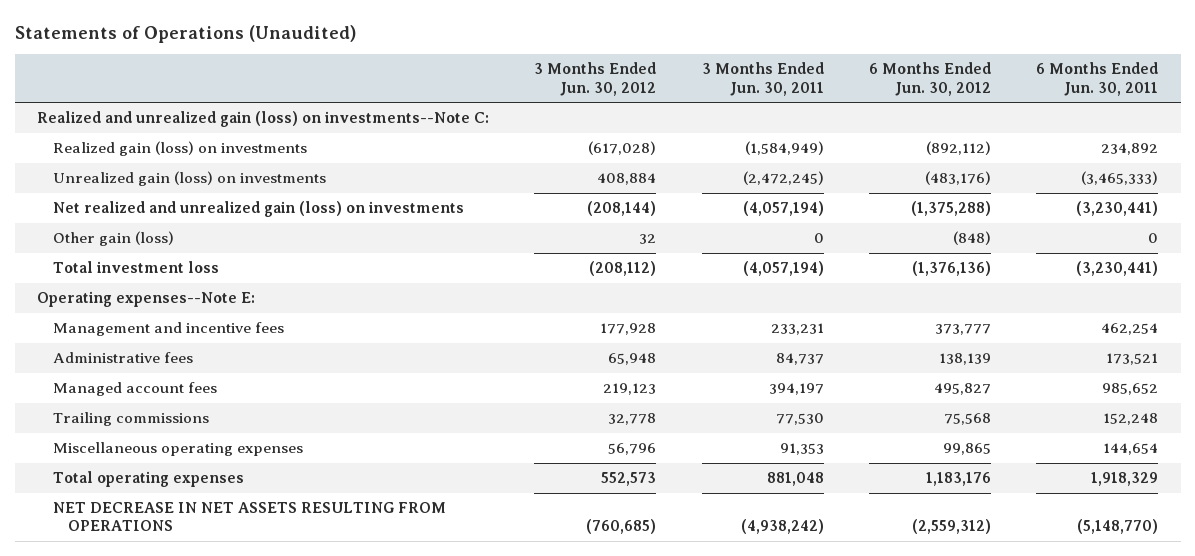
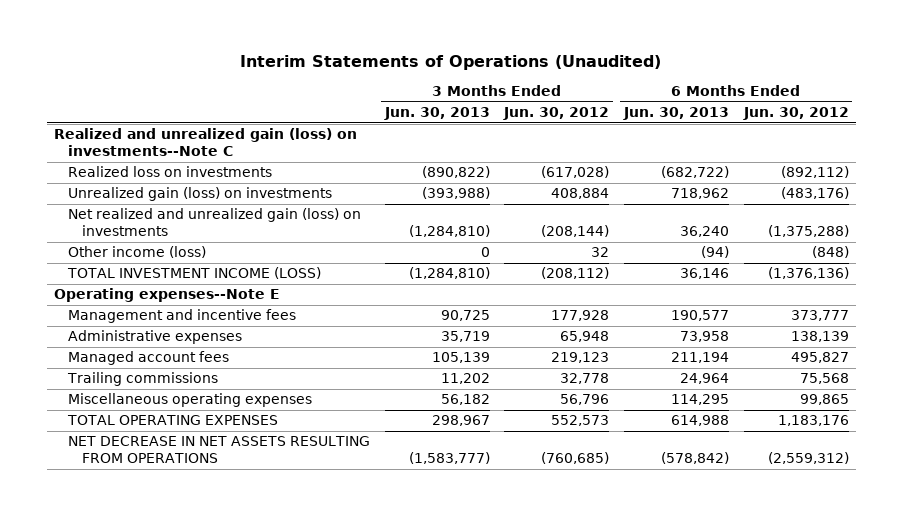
[14,24,356,43] Statements of Operations (Unaudited) -> [240,55,662,71] Interim Statements of Operations (Unaudited)
[701,62,824,96] 3 Months Ended Jun. 30, 2011 -> none
[1035,62,1158,96] 6 Months Ended Jun. 30, 2011 -> none
none -> [383,107,490,121] Jun. 30, 2013
none -> [623,107,730,121] Jun. 30, 2013
[37,111,490,128] Realized and unrealized gain (loss) on investments--Note C: -> [53,128,357,157] Realized and unrealized gain (loss) on investments--Note C
[52,141,307,157] Realized gain (loss) on investments -> [68,166,273,178] Realized loss on investments
[52,231,174,247] Other gain (loss) -> [68,246,207,259] Other income (loss)
[52,261,219,274] Total investment loss -> [67,267,322,280] TOTAL INVESTMENT INCOME (LOSS)
[37,291,256,308] Operating expenses--Note E: -> [53,288,280,303] Operating expenses--Note E
[52,352,193,364] Administrative fees -> [68,330,243,345] Administrative expenses
[52,471,244,488] Total operating expenses -> [67,415,279,426] TOTAL OPERATING EXPENSES

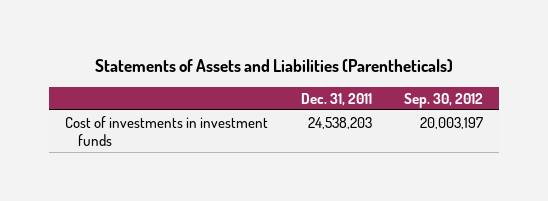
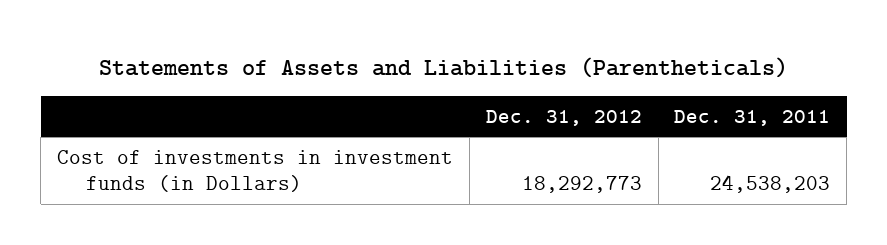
[404,92,484,108] Sep. 30, 2012 -> none
none -> [485,110,642,127] Dec. 31, 2012
[65,115,269,146] Cost of investments in investment funds -> [57,149,454,193] Cost of investments in investment funds (in Dollars)

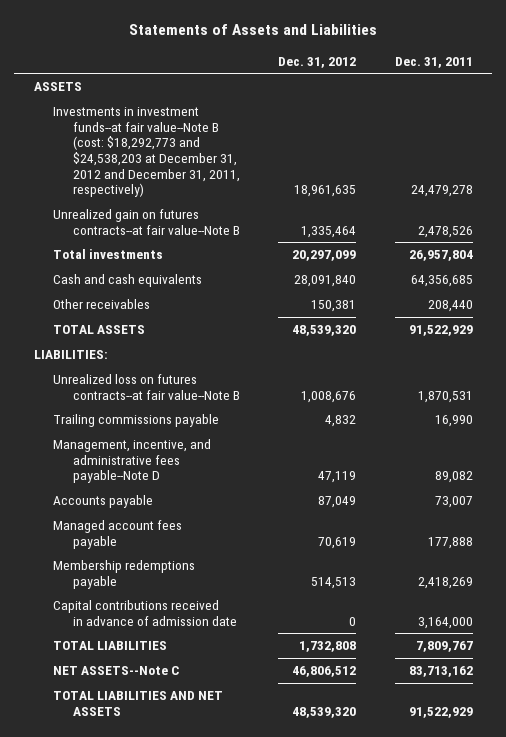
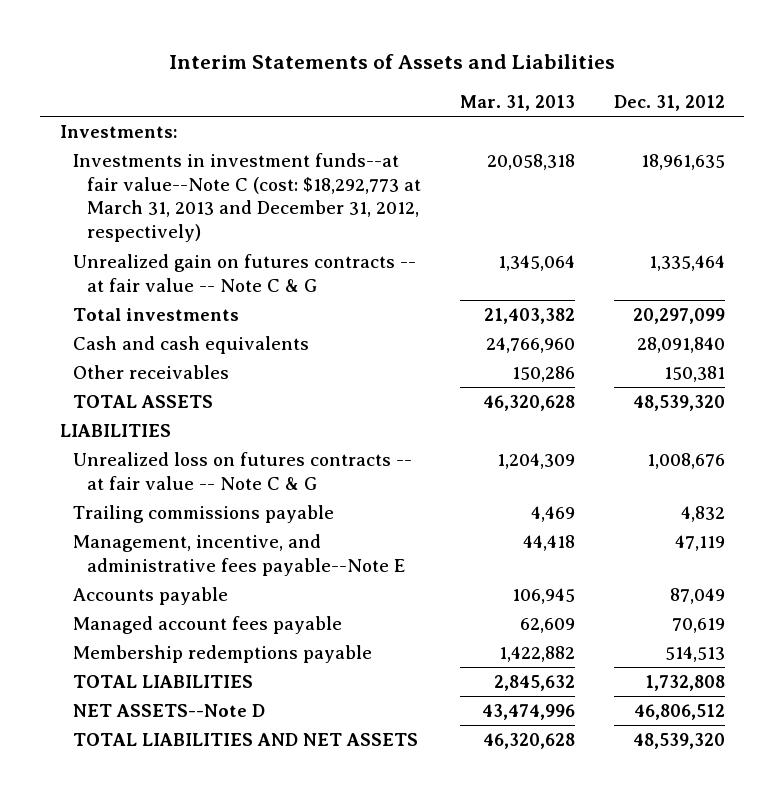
[129,24,378,36] Statements of Assets and Liabilities -> [169,53,616,69] Interim Statements of Assets and Liabilities
[394,56,473,68] Dec. 31, 2011 -> none
none -> [459,95,575,112] Mar. 31, 2013
[33,82,82,92] ASSETS -> none
none -> [59,125,178,139] Investments:
[53,107,240,198] Investments in investment funds--at fair value--Note B (cost: $18,292,773 and $24,538,203 at December 31, 2012 and December 31, 2011, respectively) -> [73,153,421,243] Investments in investment funds--at fair value--Note C (cost: $18,292,773 at March 31, 2013 and December 31, 2012, respectively)
[53,209,240,235] Unrealized gain on futures contracts--at fair value--Note B -> [73,254,417,292] Unrealized gain on futures contracts -- at fair value -- Note C & G
[33,350,108,360] LIABILITIES: -> [59,424,171,438] LIABILITIES
[53,374,240,400] Unrealized loss on futures contracts--at fair value--Note B -> [73,452,413,490] Unrealized loss on futures contracts -- at fair value -- Note C & G
[53,439,212,484] Management, incentive, and administrative fees payable--Note D -> [73,534,405,576] Management, incentive, and administrative fees payable--Note E
[53,600,237,626] Capital contributions received in advance of admission date -> none
[53,666,180,676] NET ASSETS--Note C -> [73,704,266,718] NET ASSETS--Note D

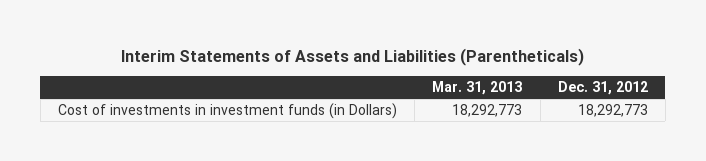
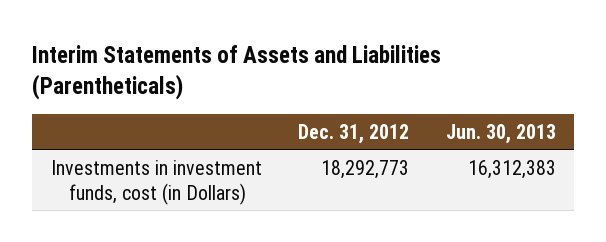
[432,80,523,95] Mar. 31, 2013 -> none
none -> [445,123,556,144] Jun. 30, 2013
[58,103,398,120] Cost of investments in investment funds (in Dollars) -> [50,159,262,205] Investments in investment funds, cost (in Dollars)

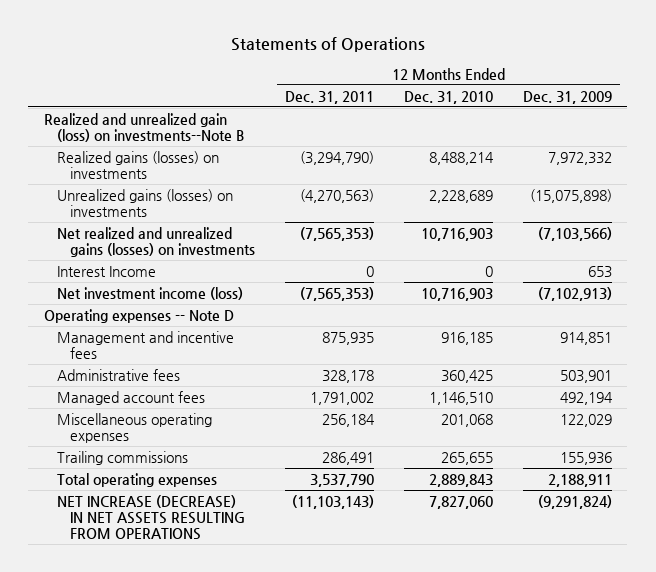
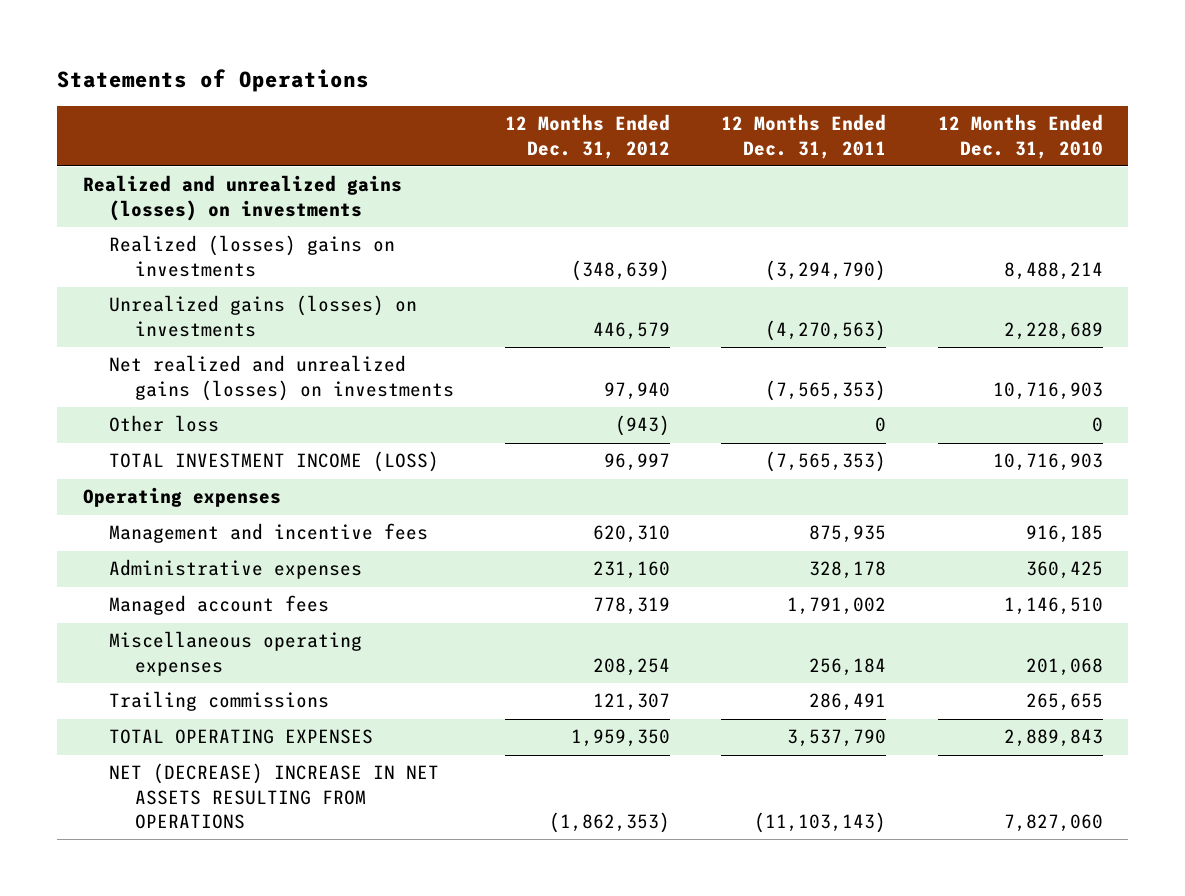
[523,90,613,104] Dec. 31, 2009 -> none
none -> [505,114,671,159] 12 Months Ended Dec. 31, 2012
[43,112,244,142] Realized and unrealized gain (loss) on investments--Note B -> [82,175,402,221] Realized and unrealized gains (losses) on investments
[56,150,219,179] Realized gains (losses) on investments -> [108,235,395,277] Realized (losses) gains on investments
[56,265,156,277] Interest Income -> none
none -> [108,415,219,433] Other loss
[56,286,243,300] Net investment income (loss) -> [108,451,439,473] TOTAL INVESTMENT INCOME (LOSS)
[43,308,234,323] Operating expenses -- Note D -> [82,487,281,508] Operating expenses
[56,368,180,381] Administrative fees -> [108,559,362,580] Administrative expenses
[56,472,217,487] Total operating expenses -> [108,729,373,745] TOTAL OPERATING EXPENSES
[56,494,245,540] NET INCREASE (DECREASE) IN NET ASSETS RESULTING FROM OPERATIONS -> [108,763,439,830] NET (DECREASE) INCREASE IN NET ASSETS RESULTING FROM OPERATIONS

